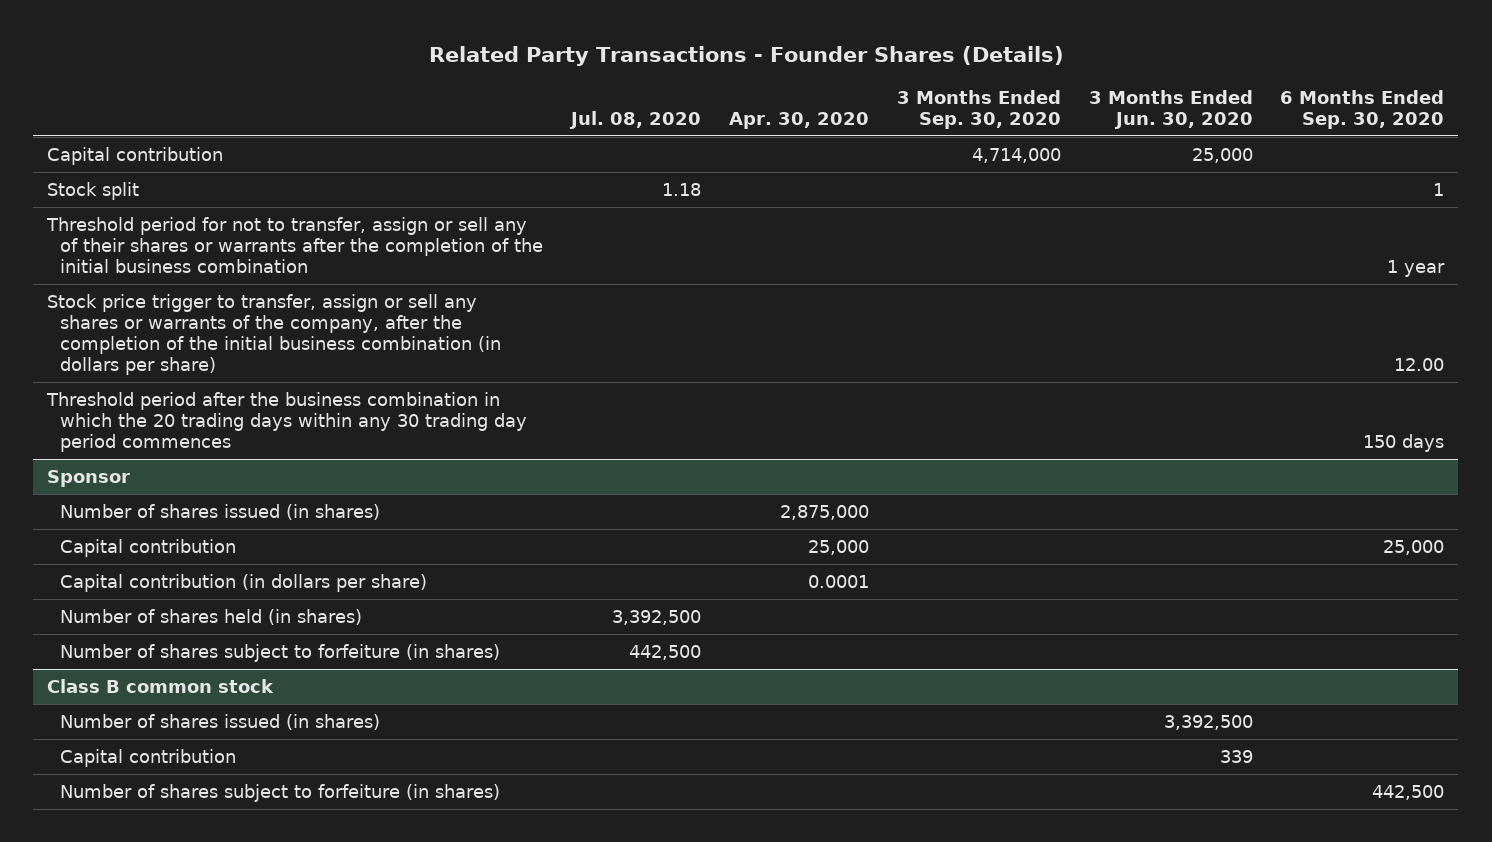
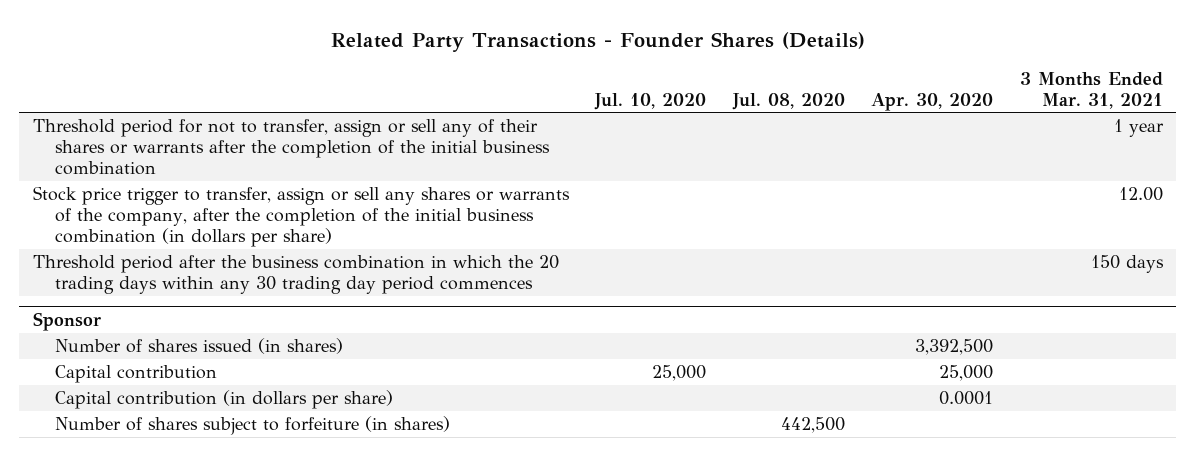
[896,89,1061,130] 3 Months Ended Sep. 30, 2020 -> none
[1088,89,1253,130] 3 Months Ended Jun. 30, 2020 -> none
[1280,89,1445,130] 6 Months Ended Sep. 30, 2020 -> none
none -> [594,92,707,110] Jul. 10, 2020
none -> [1019,71,1163,109] 3 Months Ended Mar. 31, 2021
[47,146,224,165] Capital contribution -> none
[47,181,140,200] Stock split -> none
[779,504,869,520] 2,875,000 -> [915,339,994,356] 3,392,500
[60,608,363,625] Number of shares held (in shares) -> none
[47,678,275,693] Class B common stock -> none
[60,713,381,730] Number of shares issued (in shares) -> none
[60,748,237,767] Capital contribution -> none
[60,783,501,802] Number of shares subject to forfeiture (in shares) -> none

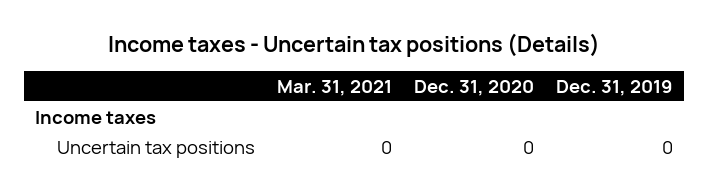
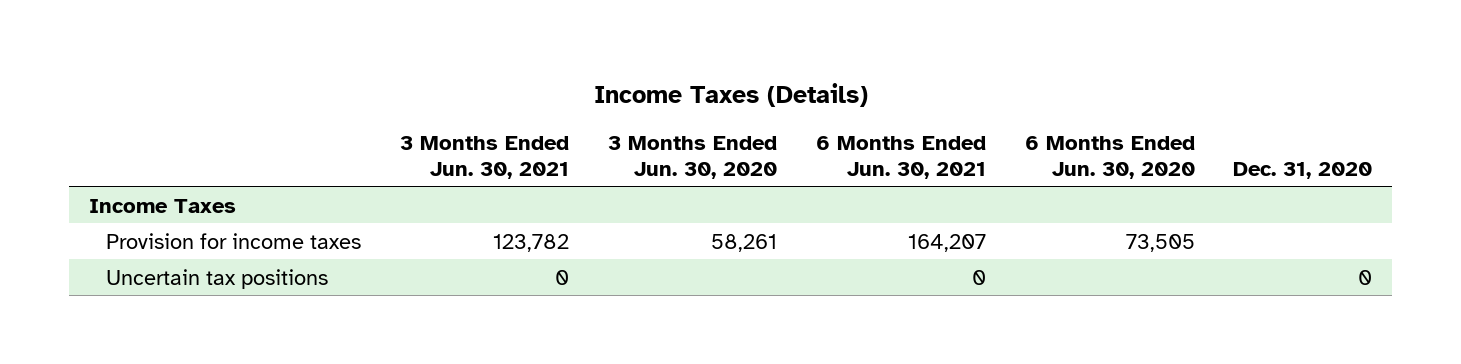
[107,33,600,58] Income taxes - Uncertain tax positions (Details) -> [593,83,868,108] Income Taxes (Details)
[276,79,392,96] Mar. 31, 2021 -> none
[555,79,673,96] Dec. 31, 2019 -> none
none -> [399,136,569,179] 3 Months Ended Jun. 30, 2021
none -> [607,136,777,179] 3 Months Ended Jun. 30, 2020
none -> [815,136,986,179] 6 Months Ended Jun. 30, 2021
none -> [1024,136,1195,179] 6 Months Ended Jun. 30, 2020
[34,110,156,124] Income taxes -> [88,198,236,213] Income Taxes
none -> [105,232,361,249] Provision for income taxes

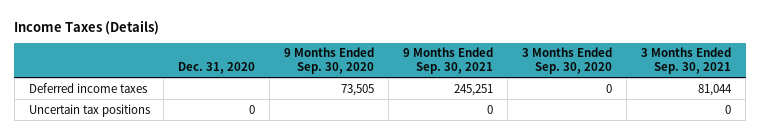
[399,136,569,179] 3 Months Ended Jun. 30, 2021 -> none
[607,136,777,179] 3 Months Ended Jun. 30, 2020 -> none
[815,136,986,179] 6 Months Ended Jun. 30, 2021 -> none
[1024,136,1195,179] 6 Months Ended Jun. 30, 2020 -> none
none -> [284,47,375,74] 9 Months Ended Sep. 30, 2020
none -> [403,47,494,74] 9 Months Ended Sep. 30, 2021
none -> [522,47,613,74] 3 Months Ended Sep. 30, 2020
none -> [641,47,732,74] 3 Months Ended Sep. 30, 2021
[88,198,236,213] Income Taxes -> none
[105,232,361,249] Provision for income taxes -> [28,82,147,93] Deferred income taxes

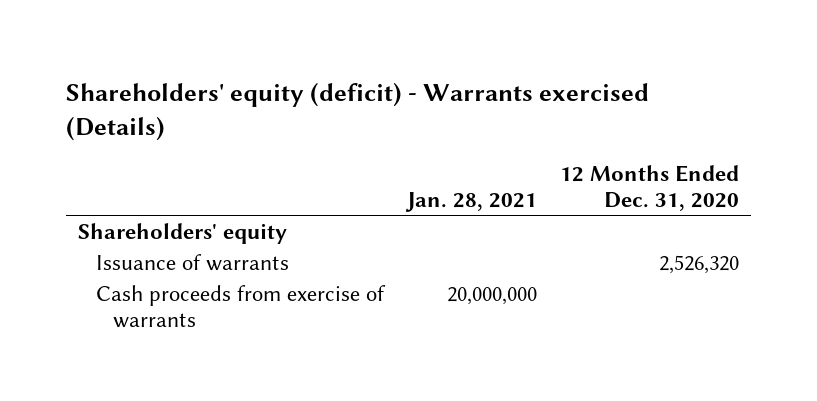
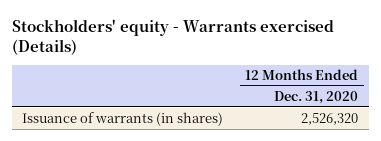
[66,81,650,142] Shareholders' equity (deficit) - Warrants exercised (Details) -> [11,18,334,56] Stockholders' equity - Warrants exercised (Details)
[404,191,537,212] Jan. 28, 2021 -> none
[77,222,287,244] Shareholders' equity -> none
[95,284,386,328] Cash proceeds from exercise of warrants -> none
[95,253,289,271] Issuance of warrants -> [22,112,224,127] Issuance of warrants (in shares)

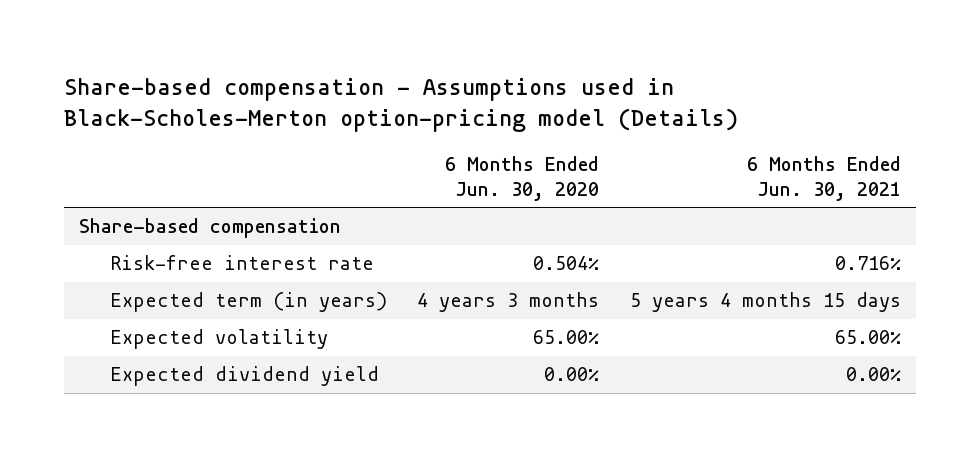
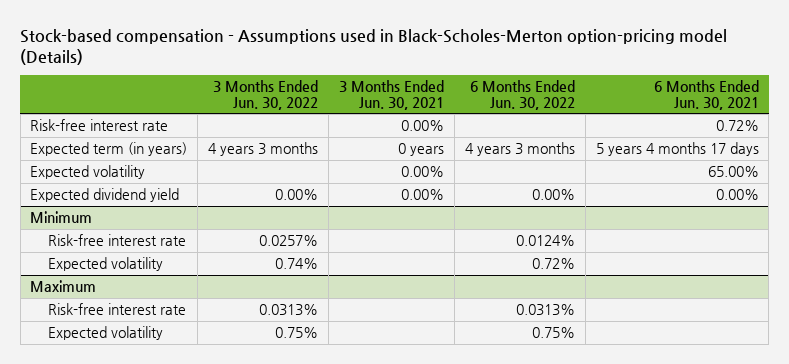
[64,77,739,132] Share-based compensation - Assumptions used in Black-Scholes-Merton option-pricing model (Details) -> [20,28,728,65] Stock-based compensation - Assumptions used in Black-Scholes-Merton option-pricing model (Details)
[445,155,600,201] 6 Months Ended Jun. 30, 2020 -> none
none -> [213,79,319,110] 3 Months Ended Jun. 30, 2022
none -> [339,79,445,110] 3 Months Ended Jun. 30, 2021
none -> [469,79,575,110] 6 Months Ended Jun. 30, 2022
[79,218,342,239] Share-based compensation -> none
[834,256,901,271] 0.716% -> [715,120,759,132] 0.72%
[629,292,901,313] 5 years 4 months 15 days -> [595,142,759,157] 5 years 4 months 17 days
none -> [30,211,93,224] Minimum
none -> [48,234,187,247] Risk-free interest rate
none -> [48,257,164,272] Expected volatility
none -> [30,280,97,293] Maximum
none -> [48,303,187,316] Risk-free interest rate
none -> [48,326,164,341] Expected volatility

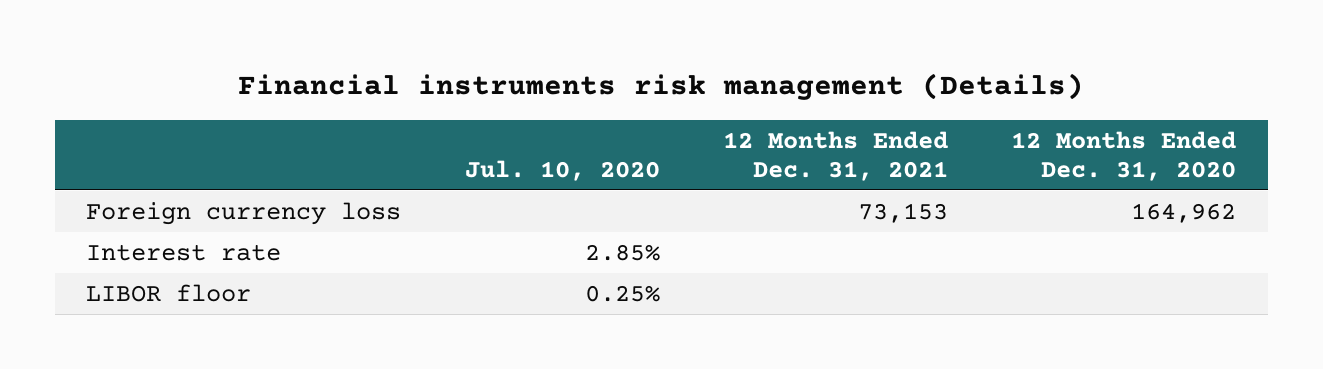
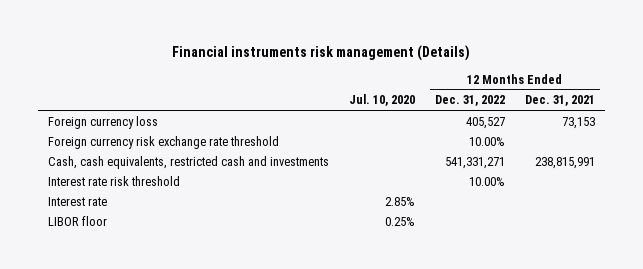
[1011,130,1237,181] 12 Months Ended Dec. 31, 2020 -> none
none -> [435,95,506,107] Dec. 31, 2022
none -> [47,135,279,149] Foreign currency risk exchange rate threshold
none -> [47,155,329,169] Cash, cash equivalents, restricted cash and investments
none -> [47,175,180,186] Interest rate risk threshold

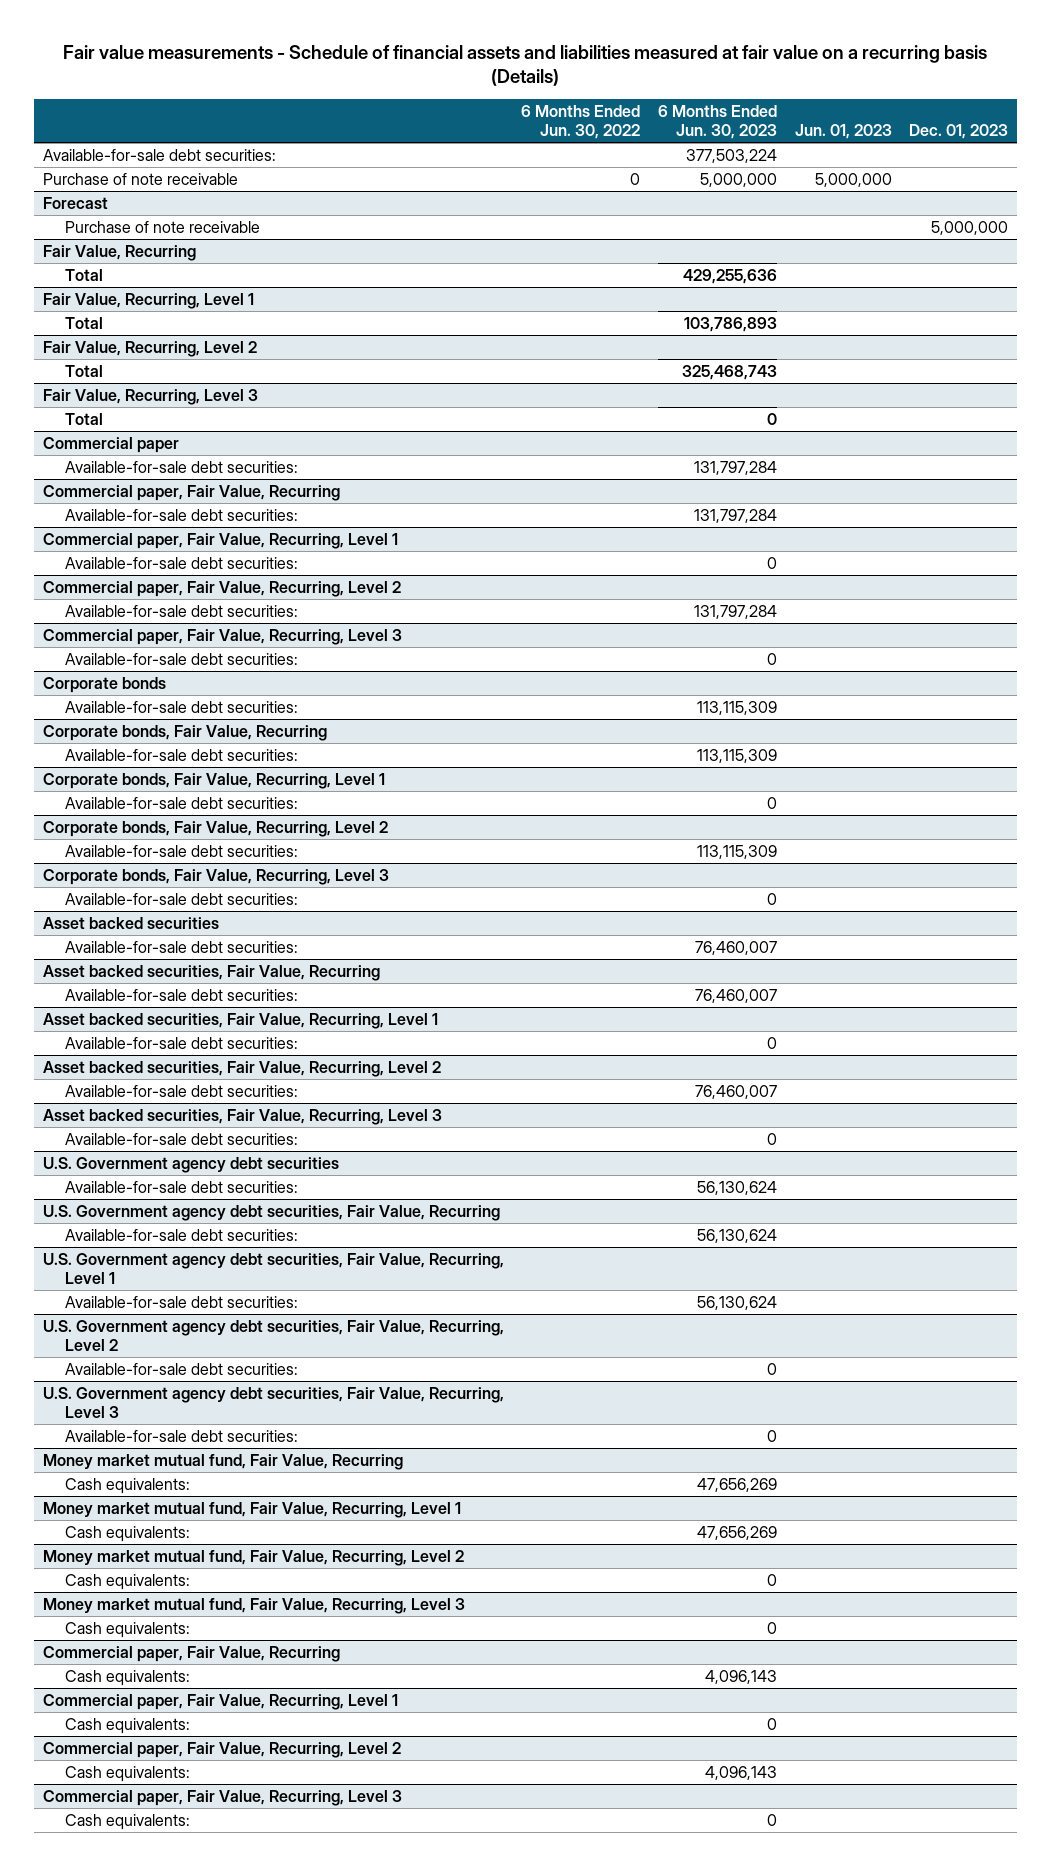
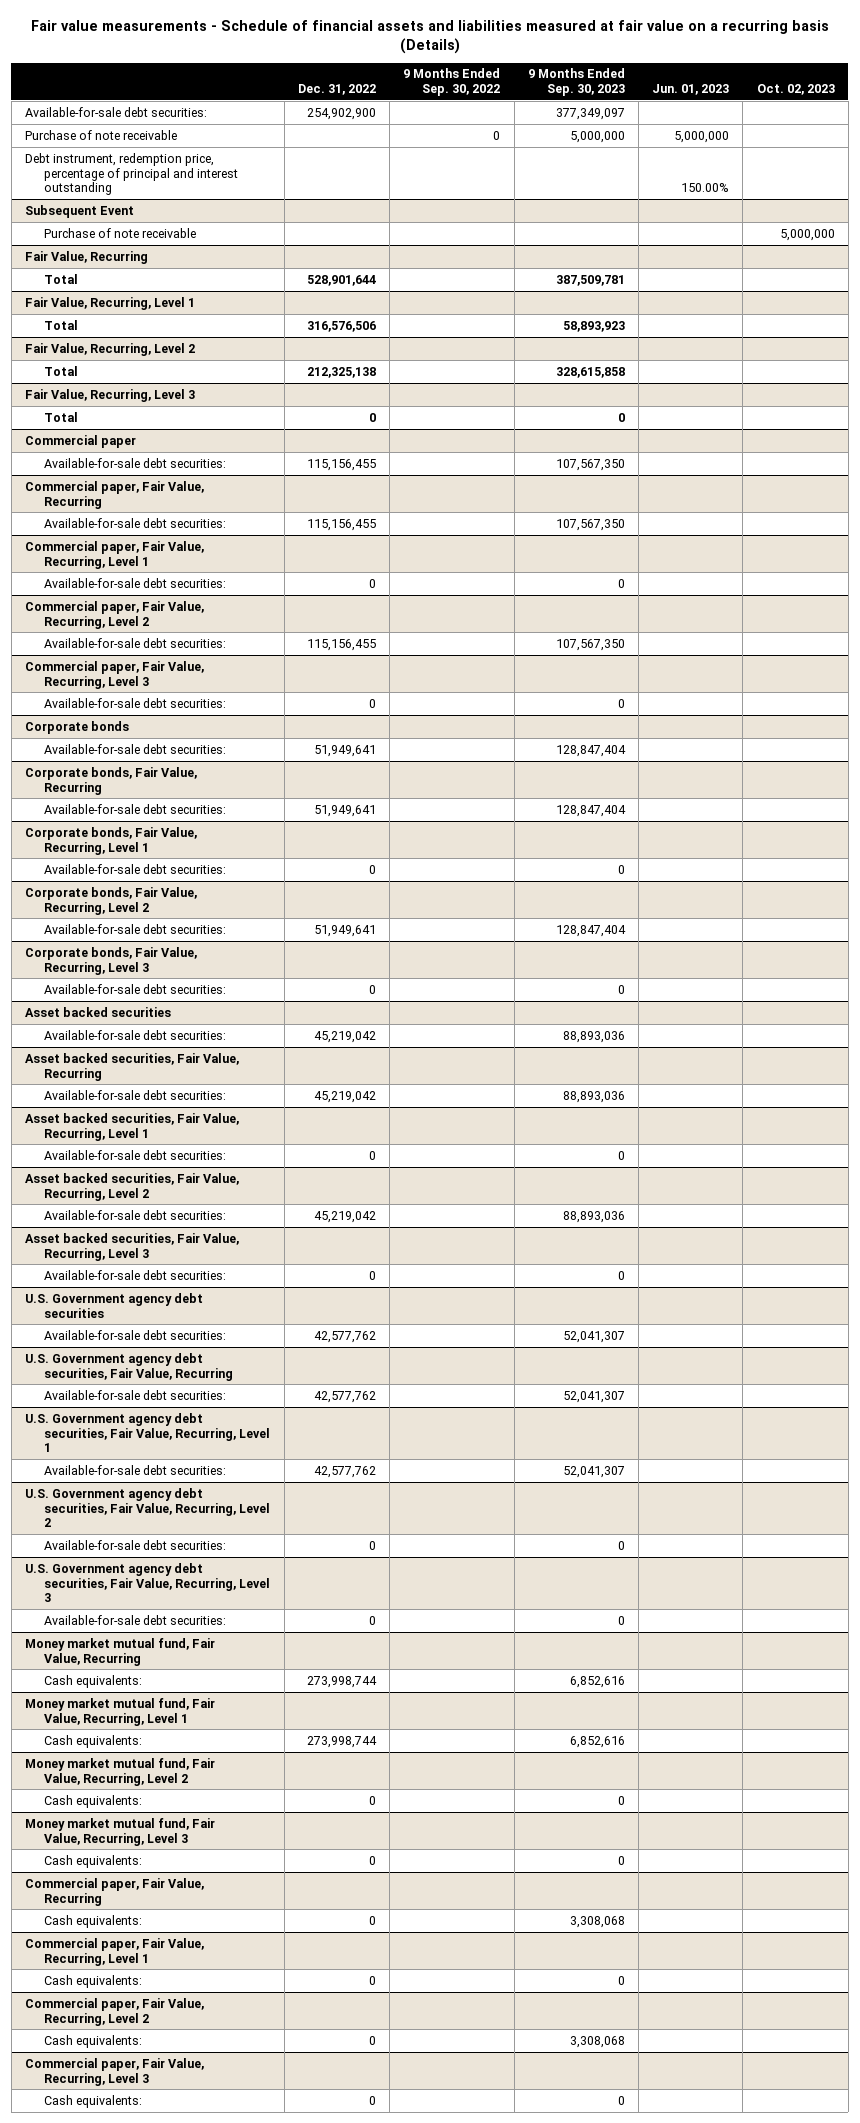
[521,105,641,140] 6 Months Ended Jun. 30, 2022 -> none
[657,105,777,140] 6 Months Ended Jun. 30, 2023 -> none
[909,124,1009,140] Dec. 01, 2023 -> none
none -> [297,84,376,96] Dec. 31, 2022
none -> [403,68,501,97] 9 Months Ended Sep. 30, 2022
none -> [527,68,625,97] 9 Months Ended Sep. 30, 2023
none -> [756,84,835,96] Oct. 02, 2023
[42,196,108,209] Forecast -> none
[65,220,261,233] Purchase of note receivable -> none
none -> [24,152,239,196] Debt instrument, redemption price, percentage of principal and interest outstanding
none -> [24,204,134,218] Subsequent Event
none -> [44,227,197,238] Purchase of note receivable

